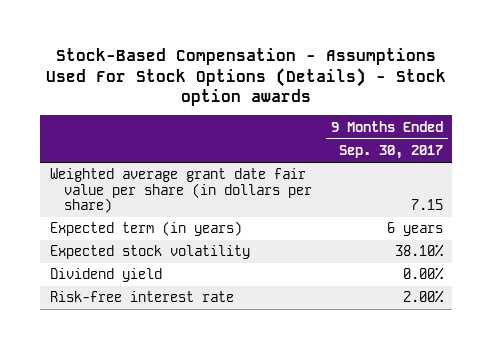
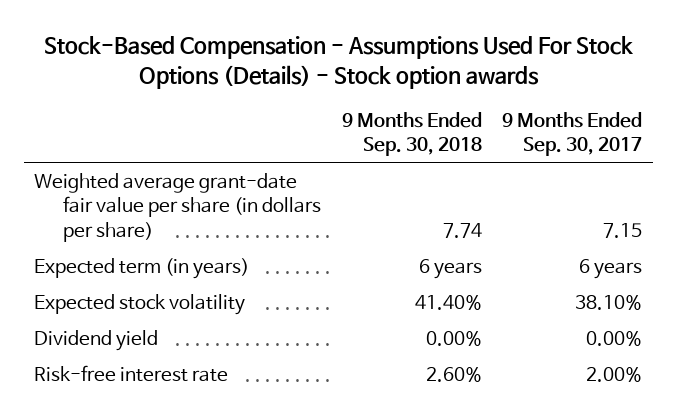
none -> [341,111,482,157] 9 Months Ended Sep. 30, 2018
[49,168,312,213] Weighted average grant date fair value per share (in dollars per share) -> [34,172,321,242] Weighted average grant-date fair value per share (in dollars per share)

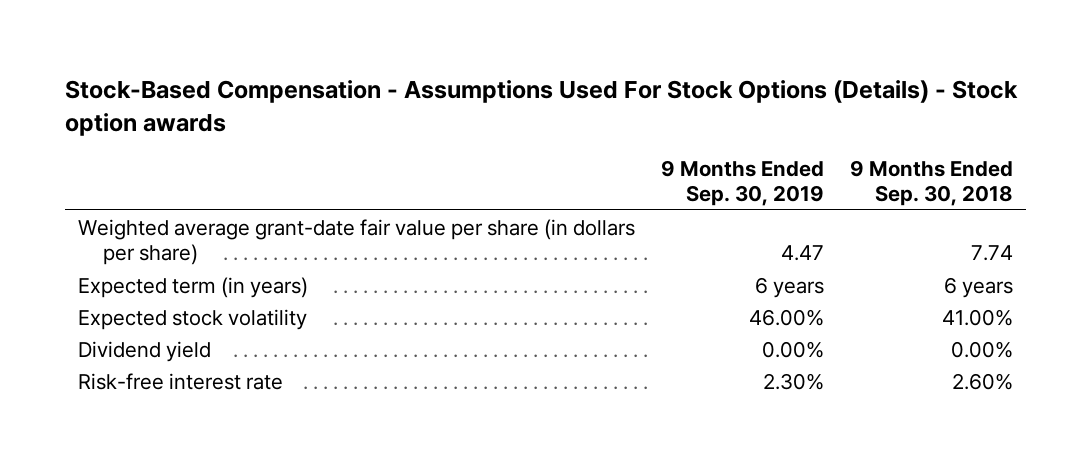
[502,111,643,157] 9 Months Ended Sep. 30, 2017 -> none
none -> [661,159,825,207] 9 Months Ended Sep. 30, 2019
[414,294,482,310] 41.40% -> [941,308,1013,326] 41.00%

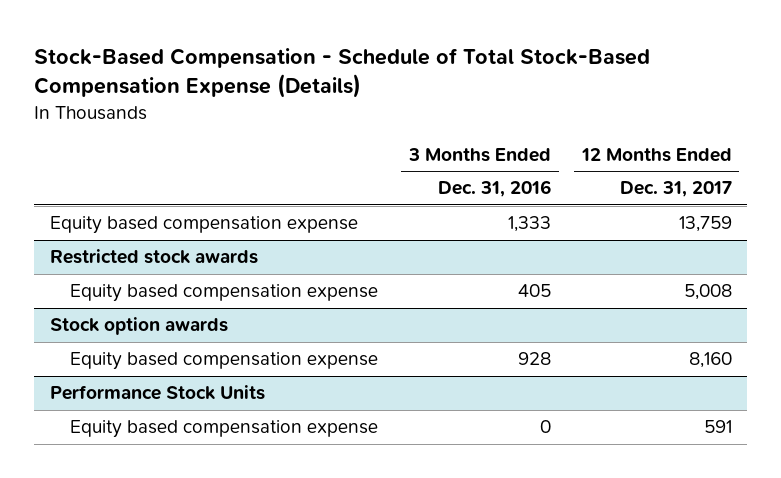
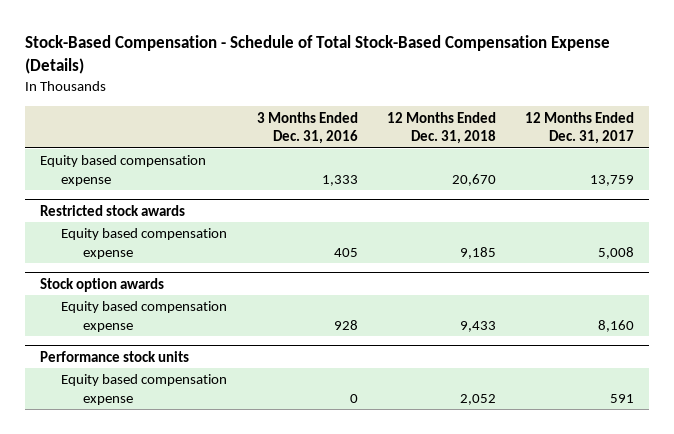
none -> [386,111,496,145] 12 Months Ended Dec. 31, 2018
[49,385,265,401] Performance Stock Units -> [39,350,189,362] Performance stock units

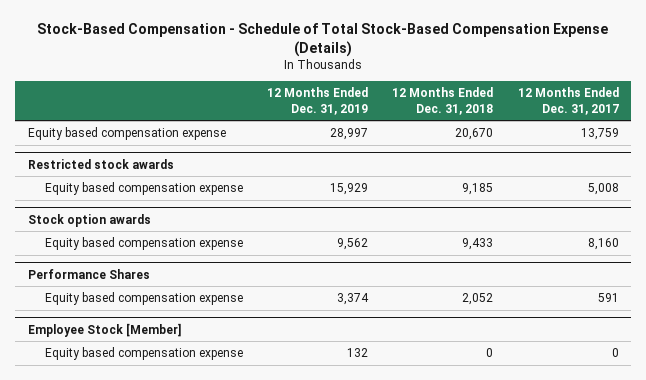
[256,111,358,145] 3 Months Ended Dec. 31, 2016 -> none
none -> [266,87,368,115] 12 Months Ended Dec. 31, 2019
[39,350,189,362] Performance stock units -> none
none -> [27,268,150,279] Performance Shares
none -> [27,322,181,337] Employee Stock [Member]
none -> [44,347,243,361] Equity based compensation expense

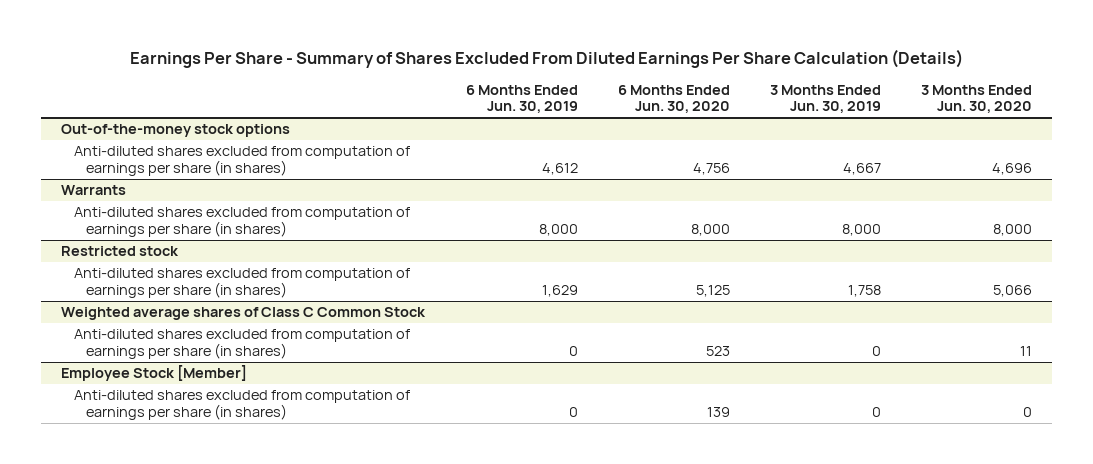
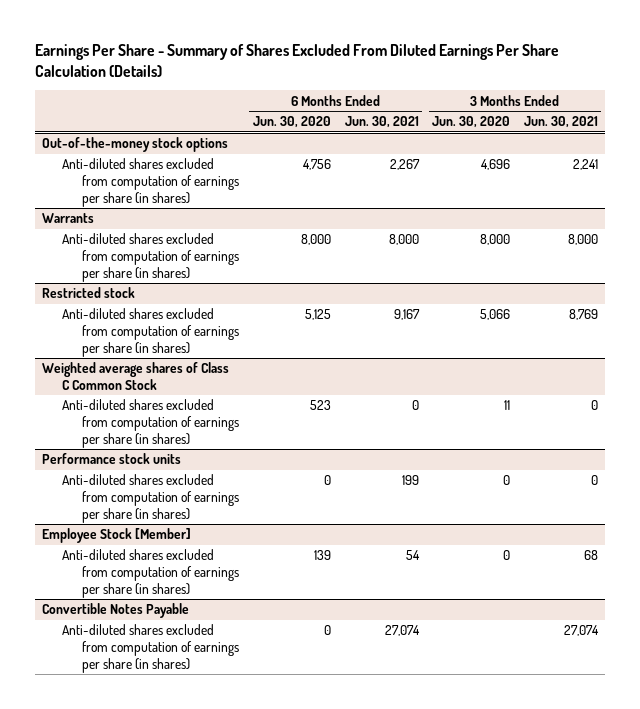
[465,84,578,114] 6 Months Ended Jun. 30, 2019 -> none
[769,84,881,114] 3 Months Ended Jun. 30, 2019 -> none
none -> [344,116,419,129] Jun. 30, 2021
none -> [523,116,598,129] Jun. 30, 2021
none -> [42,453,182,465] Performance stock units
none -> [62,474,240,523] Anti-diluted shares excluded from computation of earnings per share (in shares)
none -> [42,603,190,619] Convertible Notes Payable
none -> [62,624,240,673] Anti-diluted shares excluded from computation of earnings per share (in shares)

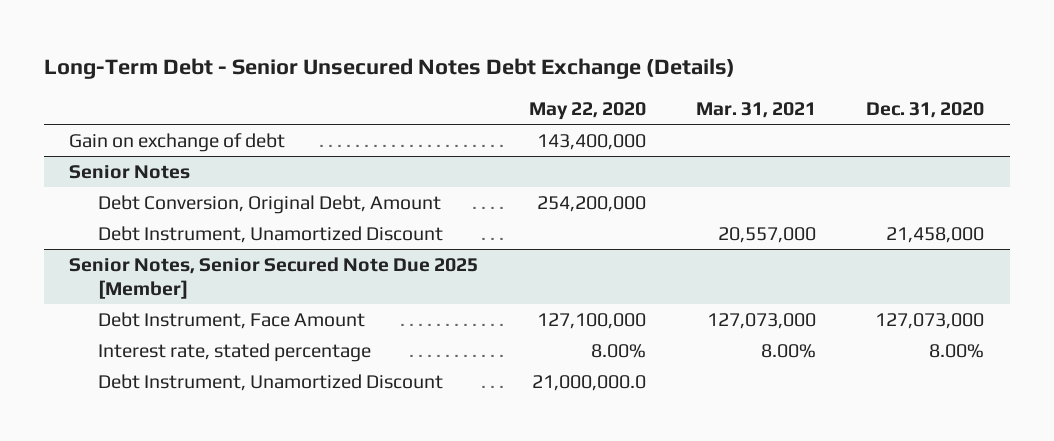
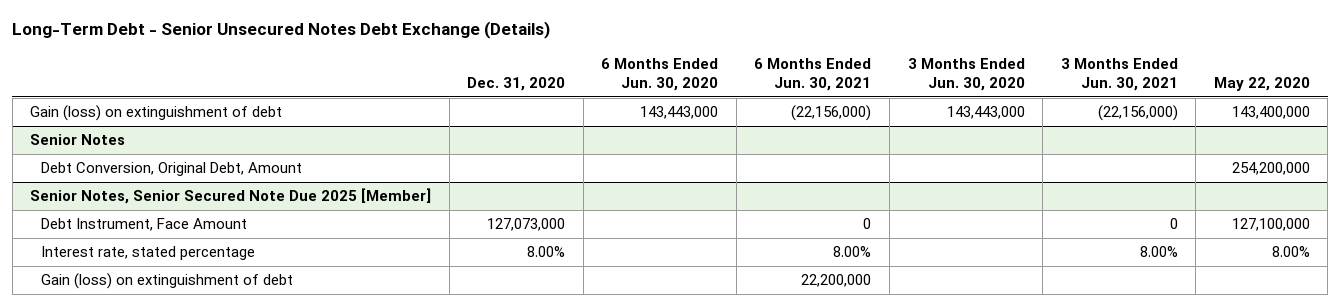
[696,102,817,119] Mar. 31, 2021 -> none
none -> [601,58,719,91] 6 Months Ended Jun. 30, 2020
none -> [754,58,872,91] 6 Months Ended Jun. 30, 2021
none -> [907,58,1025,91] 3 Months Ended Jun. 30, 2020
none -> [1060,58,1178,91] 3 Months Ended Jun. 30, 2021
[69,132,286,152] Gain on exchange of debt -> [30,105,283,122] Gain (loss) on extinguishment of debt
[97,225,443,243] Debt Instrument, Unamortized Discount -> none
[97,373,443,391] Debt Instrument, Unamortized Discount -> none
none -> [41,273,294,290] Gain (loss) on extinguishment of debt

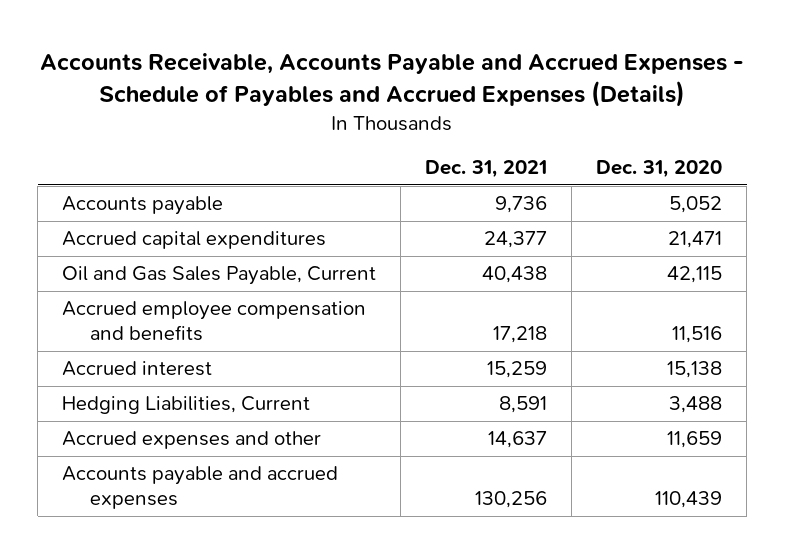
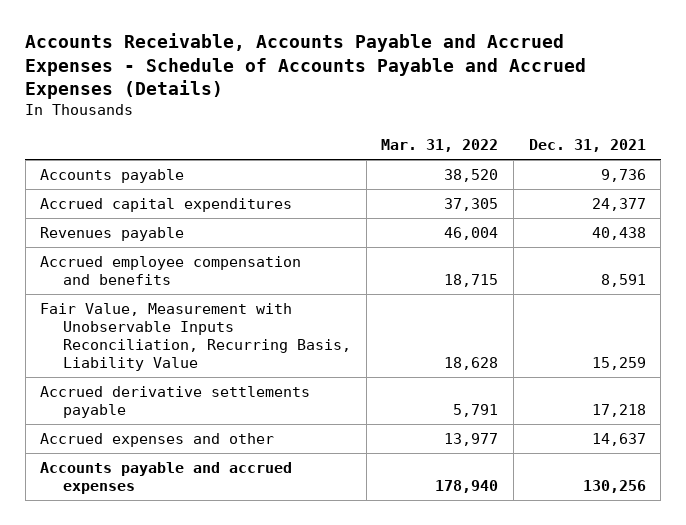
[40,52,745,107] Accounts Receivable, Accounts Payable and Accrued Expenses - Schedule of Payables and Accrued Expenses (Details) -> [25,33,587,100] Accounts Receivable, Accounts Payable and Accrued Expenses - Schedule of Accounts Payable and Accrued Expenses (Details)
[596,160,723,179] Dec. 31, 2020 -> none
none -> [381,139,499,153] Mar. 31, 2022
[62,396,311,415] Hedging Liabilities, Current -> none
[62,266,377,286] Oil and Gas Sales Payable, Current -> [40,226,185,241] Revenues payable
[493,326,548,344] 17,218 -> [600,273,646,287] 8,591
[62,361,213,377] Accrued interest -> [40,302,351,371] Fair Value, Measurement with Unobservable Inputs Reconciliation, Recurring Basis, Liability Value
none -> [40,385,311,418] Accrued derivative settlements payable

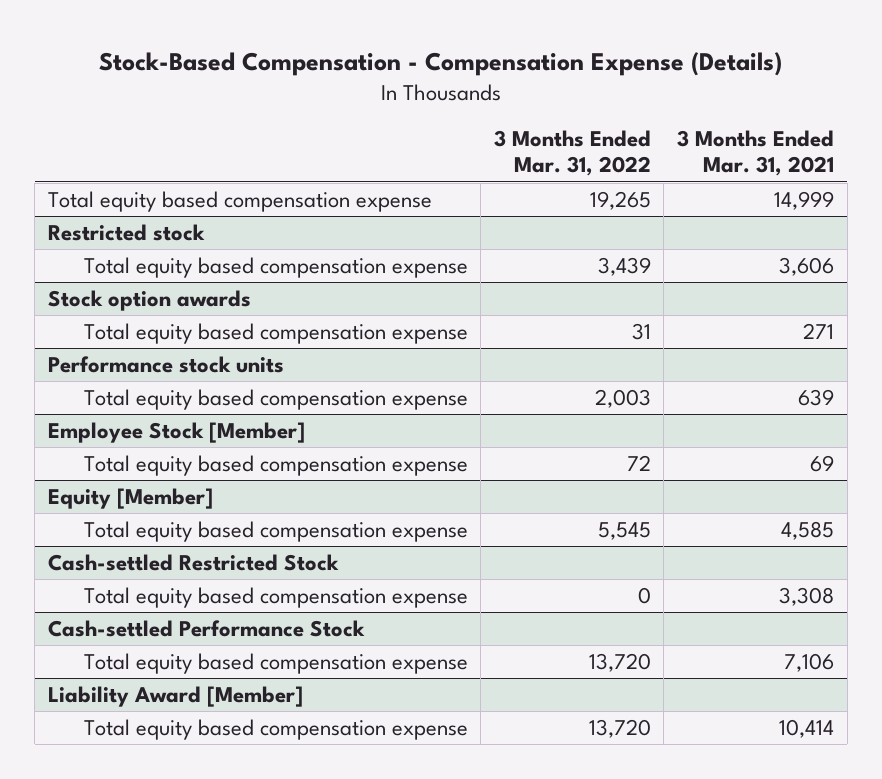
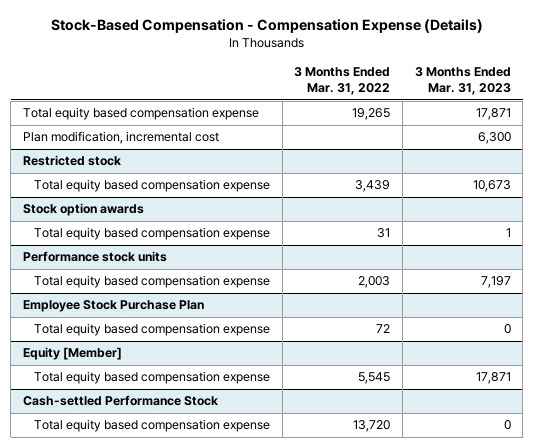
[676,129,834,177] 3 Months Ended Mar. 31, 2021 -> none
none -> [414,66,511,96] 3 Months Ended Mar. 31, 2023
none -> [22,131,219,145] Plan modification, incremental cost
[48,421,306,443] Employee Stock [Member] -> [22,300,204,313] Employee Stock Purchase Plan
[48,553,340,571] Cash-settled Restricted Stock -> none
[83,586,468,608] Total equity based compensation expense -> none
[48,685,304,707] Liability Award [Member] -> none
[83,718,468,740] Total equity based compensation expense -> none

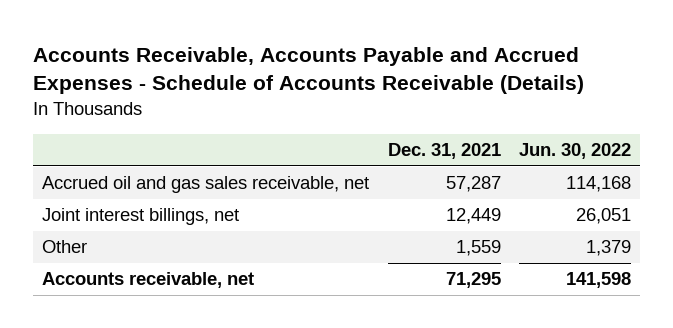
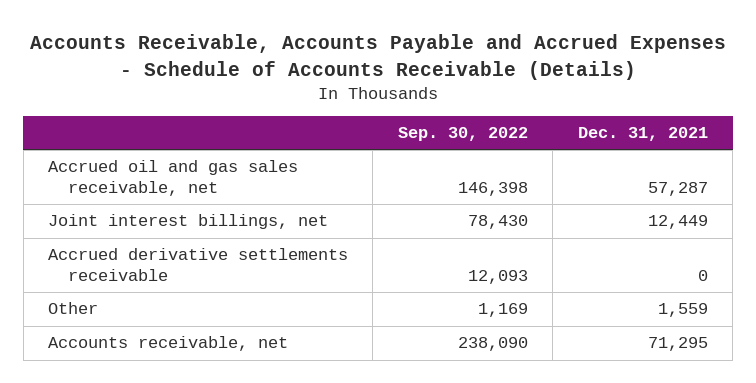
[519,142,632,159] Jun. 30, 2022 -> none
none -> [397,127,528,142] Sep. 30, 2022
none -> [48,248,349,281] Accrued derivative settlements receivable

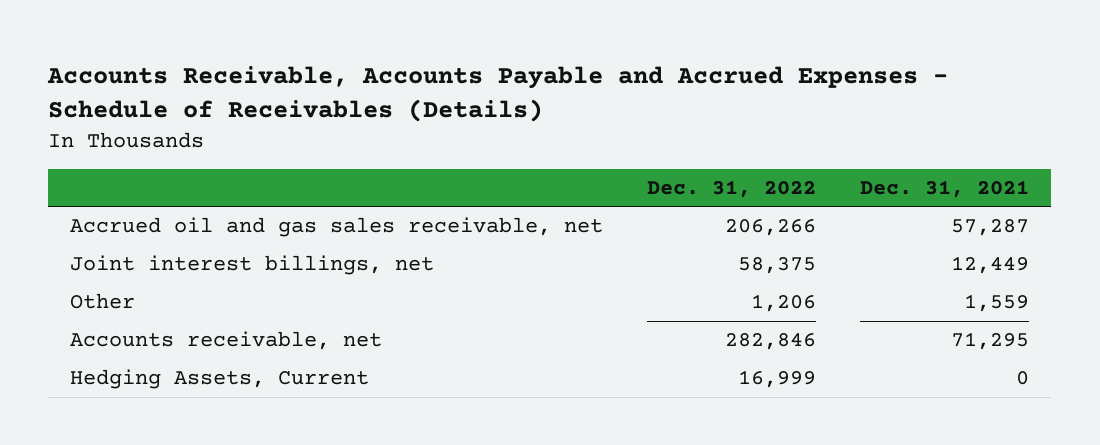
[29,34,726,80] Accounts Receivable, Accounts Payable and Accrued Expenses - Schedule of Accounts Receivable (Details) -> [47,65,949,122] Accounts Receivable, Accounts Payable and Accrued Expenses - Schedule of Receivables (Details)
[397,127,528,142] Sep. 30, 2022 -> none
none -> [647,179,817,198] Dec. 31, 2022
[48,248,349,281] Accrued derivative settlements receivable -> none
none -> [70,369,370,390] Hedging Assets, Current

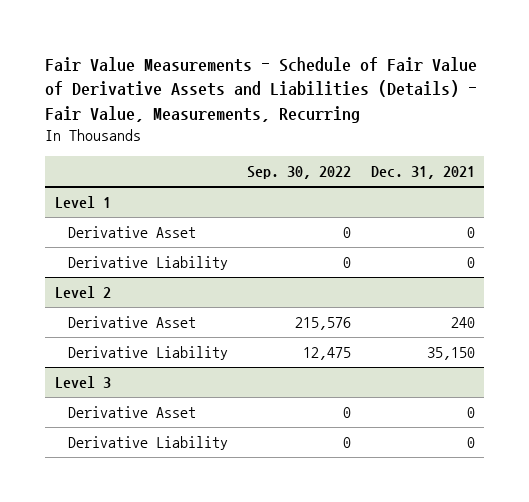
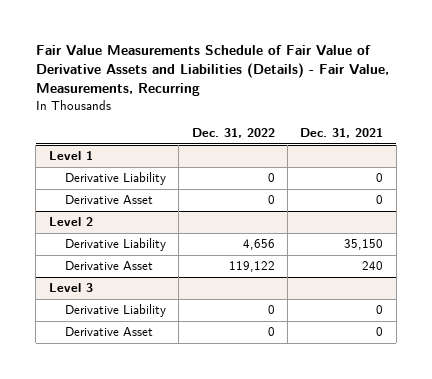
[45,56,478,123] Fair Value Measurements - Schedule of Fair Value of Derivative Assets and Liabilities (Details) - Fair Value, Measurements, Recurring -> [35,44,389,97] Fair Value Measurements Schedule of Fair Value of Derivative Assets and Liabilities (Details) - Fair Value, Measurements, Recurring
[247,166,352,180] Sep. 30, 2022 -> none
none -> [191,128,275,139] Dec. 31, 2022
[68,226,197,239] Derivative Asset -> [64,195,153,205] Derivative Asset
[68,316,197,329] Derivative Asset -> [64,261,153,271] Derivative Asset
[68,406,197,419] Derivative Asset -> [64,327,153,337] Derivative Asset

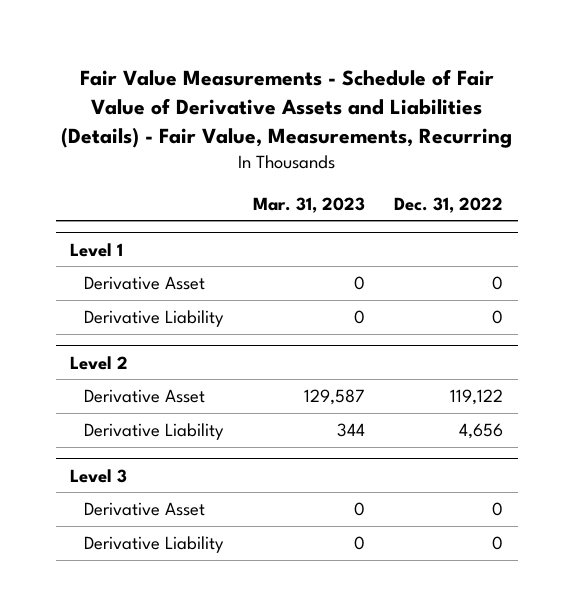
[35,44,389,97] Fair Value Measurements Schedule of Fair Value of Derivative Assets and Liabilities (Details) - Fair Value, Measurements, Recurring -> [60,68,512,148] Fair Value Measurements - Schedule of Fair Value of Derivative Assets and Liabilities (Details) - Fair Value, Measurements, Recurring
[300,128,384,139] Dec. 31, 2021 -> none
none -> [252,196,365,213] Mar. 31, 2023
[64,172,166,186] Derivative Liability -> [84,309,225,327] Derivative Liability
[64,238,166,252] Derivative Liability -> [84,422,225,440] Derivative Liability
[64,304,166,318] Derivative Liability -> [84,535,225,553] Derivative Liability

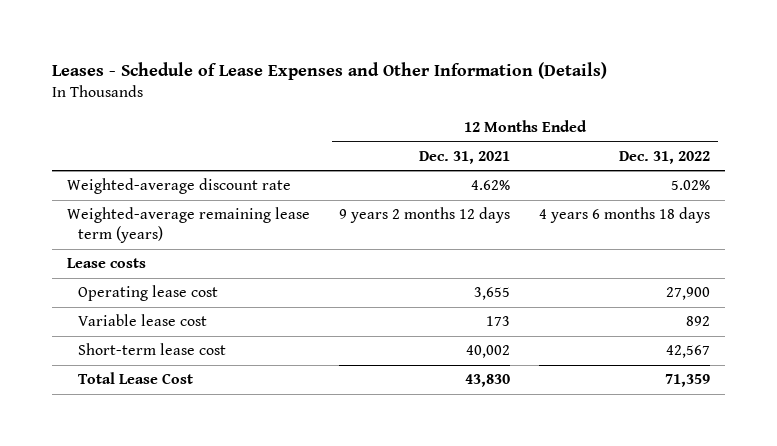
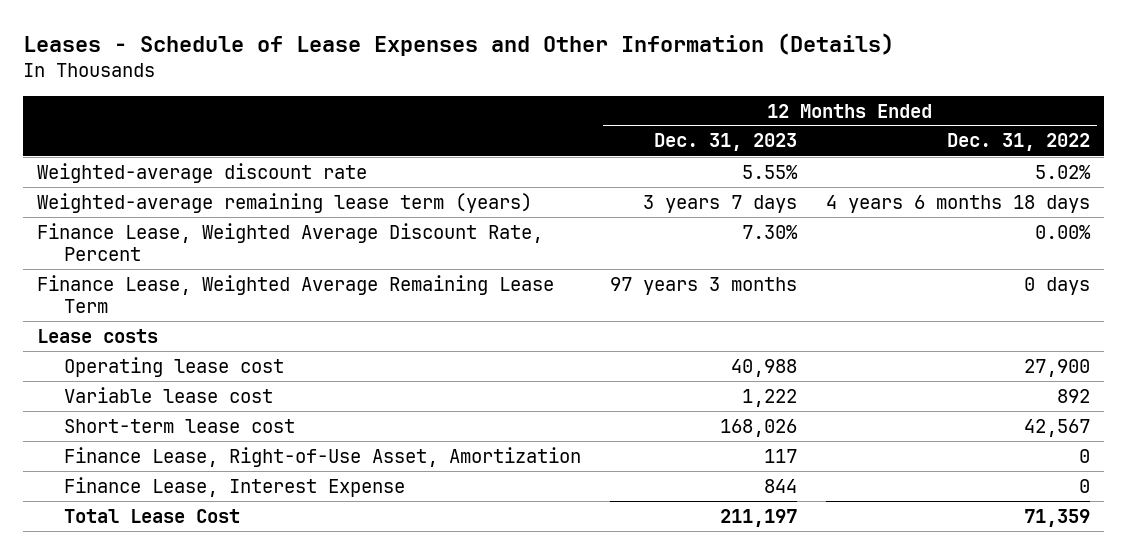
[419,150,511,164] Dec. 31, 2021 -> none
none -> [654,133,798,152] Dec. 31, 2023
none -> [37,222,544,261] Finance Lease, Weighted Average Discount Rate, Percent
none -> [37,274,555,313] Finance Lease, Weighted Average Remaining Lease Term
none -> [64,446,582,467] Finance Lease, Right-of-Use Asset, Amortization
none -> [64,476,406,497] Finance Lease, Interest Expense

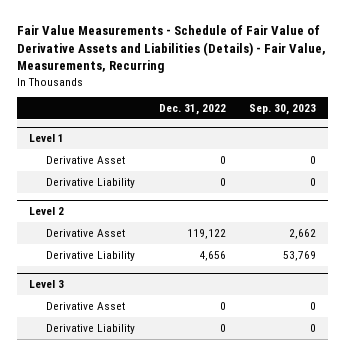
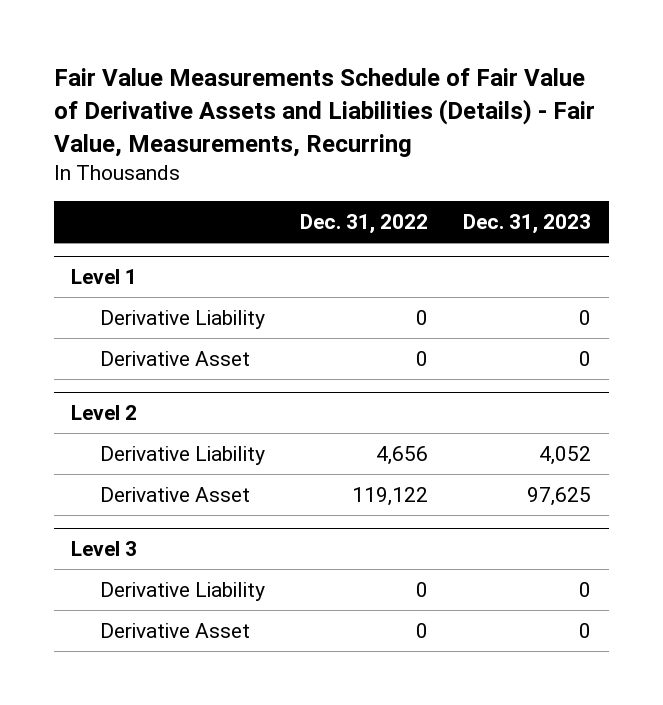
[16,24,326,74] Fair Value Measurements - Schedule of Fair Value of Derivative Assets and Liabilities (Details) - Fair Value, Measurements, Recurring -> [53,68,595,157] Fair Value Measurements Schedule of Fair Value of Derivative Assets and Liabilities (Details) - Fair Value, Measurements, Recurring
[249,104,317,116] Sep. 30, 2023 -> none
none -> [463,213,592,234] Dec. 31, 2023
[45,155,125,164] Derivative Asset -> [99,351,250,367] Derivative Asset
[45,228,125,237] Derivative Asset -> [99,487,250,503] Derivative Asset
[45,301,125,310] Derivative Asset -> [99,623,250,639] Derivative Asset

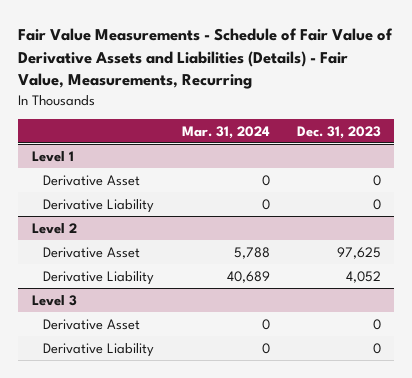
[53,68,595,157] Fair Value Measurements Schedule of Fair Value of Derivative Assets and Liabilities (Details) - Fair Value, Measurements, Recurring -> [18,28,394,90] Fair Value Measurements - Schedule of Fair Value of Derivative Assets and Liabilities (Details) - Fair Value, Measurements, Recurring
[300,213,429,234] Dec. 31, 2022 -> none
none -> [181,125,270,139] Mar. 31, 2024
[99,310,265,330] Derivative Liability -> [43,198,155,213] Derivative Liability
[99,446,265,466] Derivative Liability -> [43,270,155,285] Derivative Liability
[99,582,265,602] Derivative Liability -> [43,342,155,357] Derivative Liability

